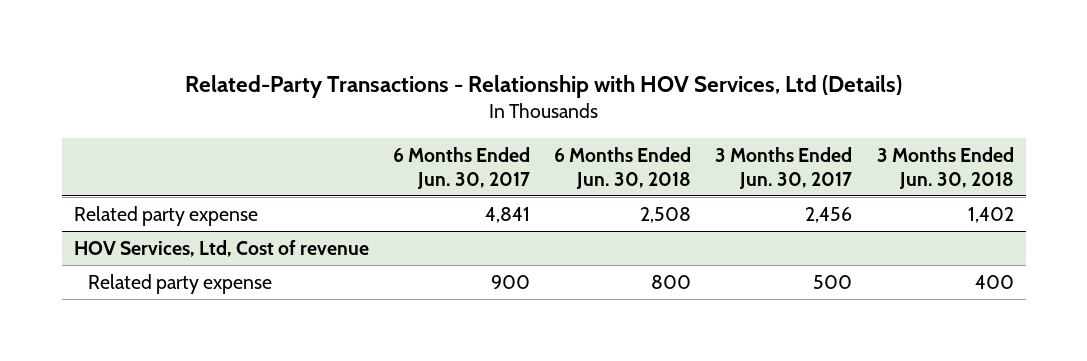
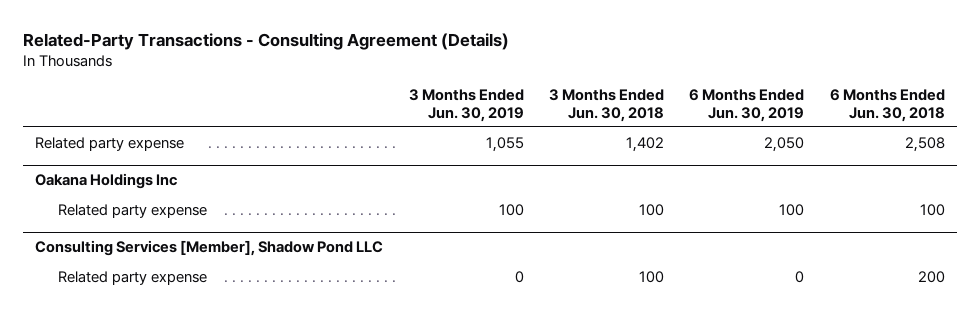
[184,75,902,99] Related-Party Transactions - Relationship with HOV Services, Ltd (Details) -> [22,32,509,50] Related-Party Transactions - Consulting Agreement (Details)
[392,146,530,189] 6 Months Ended Jun. 30, 2017 -> none
[715,146,853,189] 3 Months Ended Jun. 30, 2017 -> none
none -> [408,88,524,122] 3 Months Ended Jun. 30, 2019
none -> [689,88,805,122] 6 Months Ended Jun. 30, 2019
[73,239,369,257] HOV Services, Ltd, Cost of revenue -> none
none -> [35,173,178,190] Oakana Holdings Inc
[651,274,692,289] 800 -> [919,203,945,216] 100
[974,274,1014,289] 400 -> [638,203,664,216] 100
none -> [35,240,384,257] Consulting Services [Member], Shadow Pond LLC
none -> [58,270,208,285] Related party expense

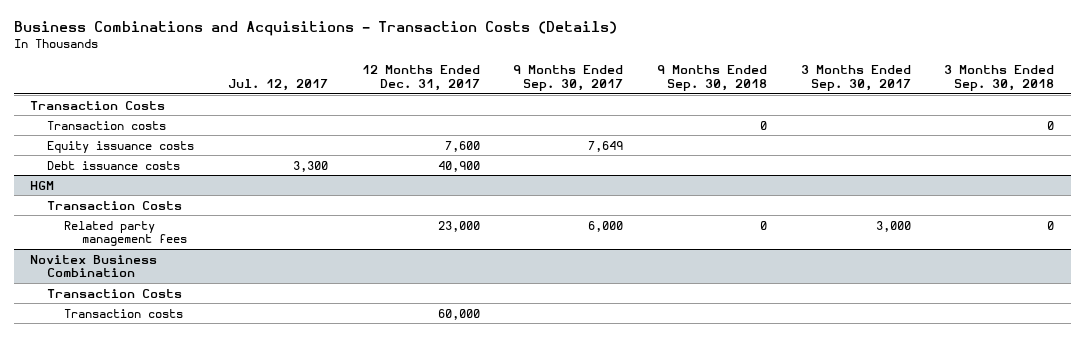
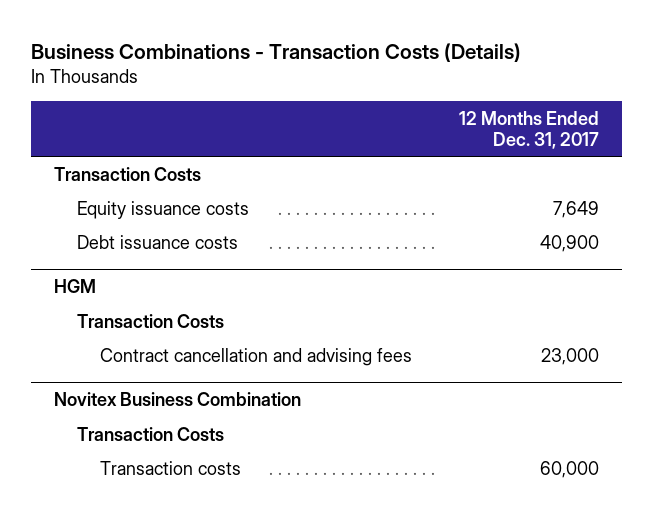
[13,20,617,36] Business Combinations and Acquisitions - Transaction Costs (Details) -> [31,43,522,63] Business Combinations - Transaction Costs (Details)
[228,79,329,92] Jul. 12, 2017 -> none
[513,65,624,92] 9 Months Ended Sep. 30, 2017 -> none
[657,65,768,92] 9 Months Ended Sep. 30, 2018 -> none
[800,65,911,92] 3 Months Ended Sep. 30, 2017 -> none
[944,65,1055,92] 3 Months Ended Sep. 30, 2018 -> none
[47,120,167,130] Transaction costs -> none
[444,140,480,152] 7,600 -> [552,200,599,218] 7,649
[64,220,187,247] Related party management fees -> none
none -> [100,347,413,366] Contract cancellation and advising fees

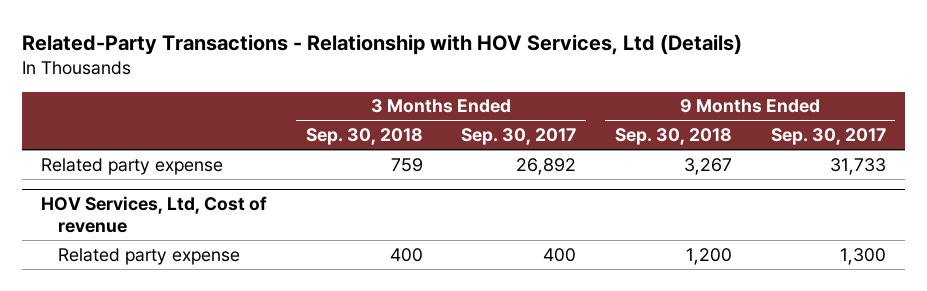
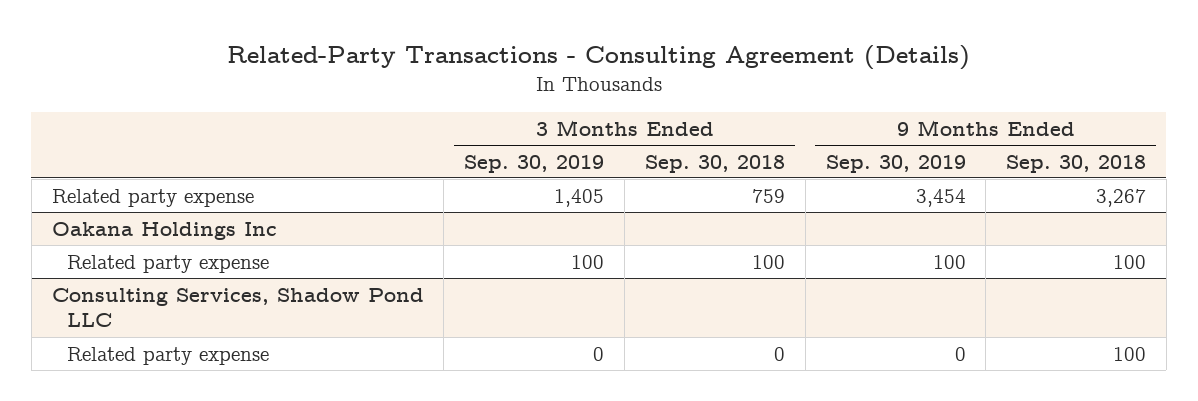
[21,33,742,55] Related-Party Transactions - Relationship with HOV Services, Ltd (Details) -> [226,45,970,71] Related-Party Transactions - Consulting Agreement (Details)
[461,128,577,146] Sep. 30, 2017 -> none
[770,128,886,146] Sep. 30, 2017 -> none
none -> [464,154,605,173] Sep. 30, 2019
none -> [825,154,966,173] Sep. 30, 2019
[41,196,268,233] HOV Services, Ltd, Cost of revenue -> none
none -> [51,221,277,240] Oakana Holdings Inc
[389,247,423,262] 400 -> [751,254,785,269] 100
[685,247,732,265] 1,200 -> [1113,254,1147,269] 100
none -> [51,287,424,328] Consulting Services, Shadow Pond LLC
none -> [66,346,269,365] Related party expense

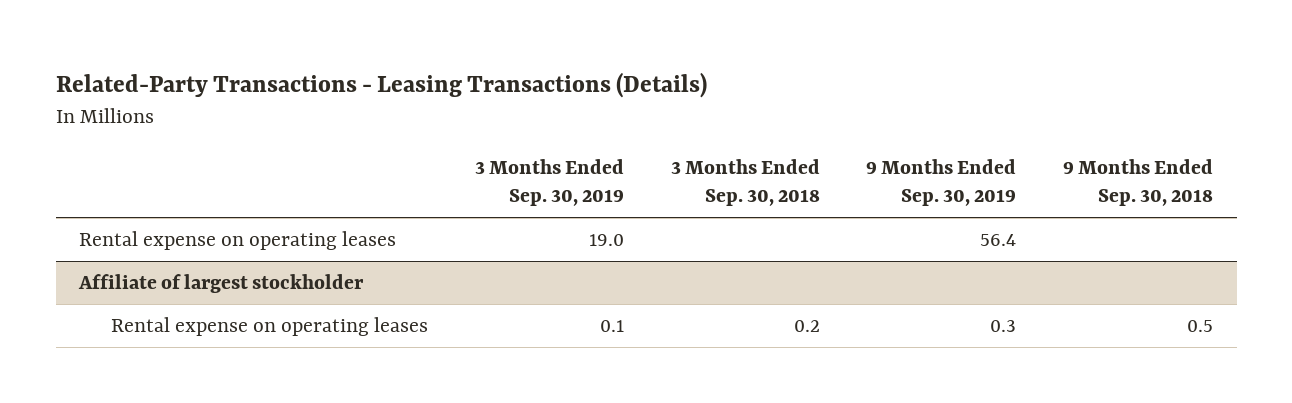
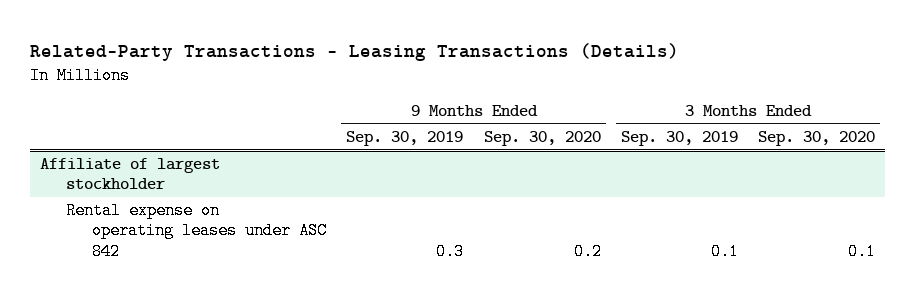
[670,159,820,207] 3 Months Ended Sep. 30, 2018 -> none
[1063,159,1214,207] 9 Months Ended Sep. 30, 2018 -> none
none -> [483,130,601,146] Sep. 30, 2020
none -> [758,130,876,146] Sep. 30, 2020
[78,231,396,251] Rental expense on operating leases -> none
[111,317,429,337] Rental expense on operating leases -> [66,202,328,260] Rental expense on operating leases under ASC 842

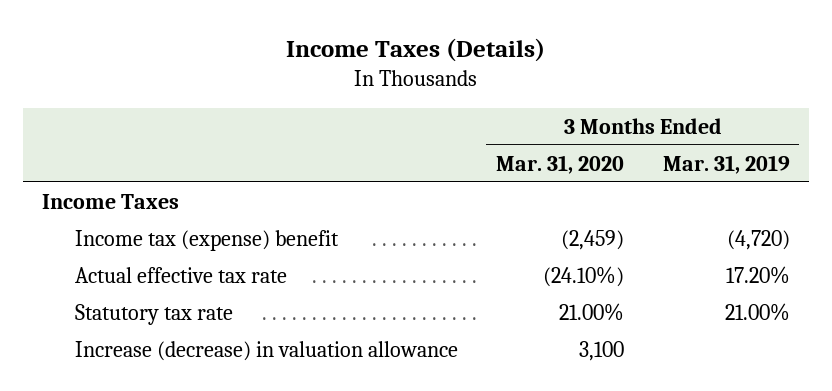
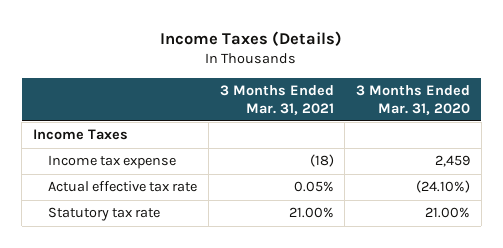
[662,154,790,174] Mar. 31, 2019 -> none
none -> [219,85,334,115] 3 Months Ended Mar. 31, 2021
[74,229,339,251] Income tax (expense) benefit -> [48,155,177,170] Income tax expense
[561,229,625,250] (2,459) -> [435,155,471,168] 2,459
[74,340,458,361] Increase (decrease) in valuation allowance -> none

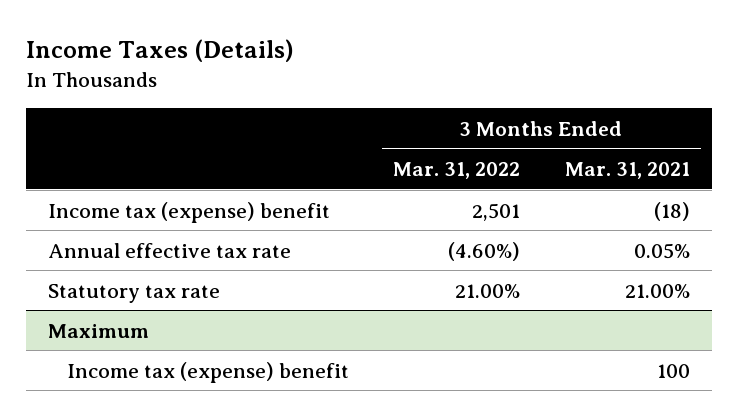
[356,85,471,115] 3 Months Ended Mar. 31, 2020 -> none
none -> [393,162,521,180] Mar. 31, 2022
[32,129,128,141] Income Taxes -> none
[48,155,177,170] Income tax expense -> [47,201,330,223] Income tax (expense) benefit
[48,181,198,193] Actual effective tax rate -> [47,242,291,258] Annual effective tax rate
none -> [47,323,149,338] Maximum
none -> [67,361,350,383] Income tax (expense) benefit

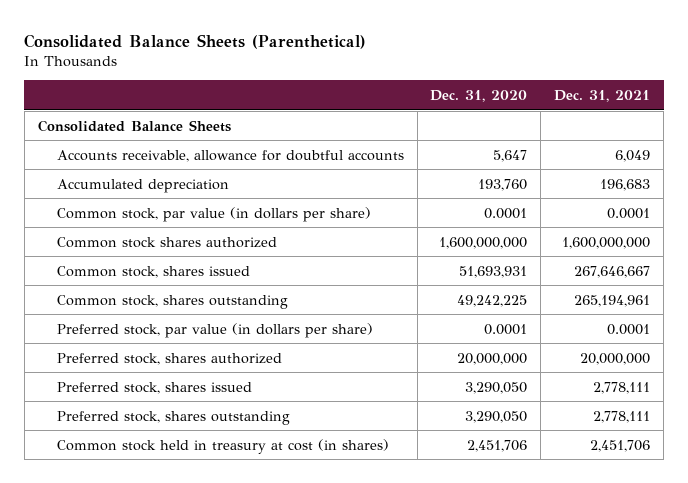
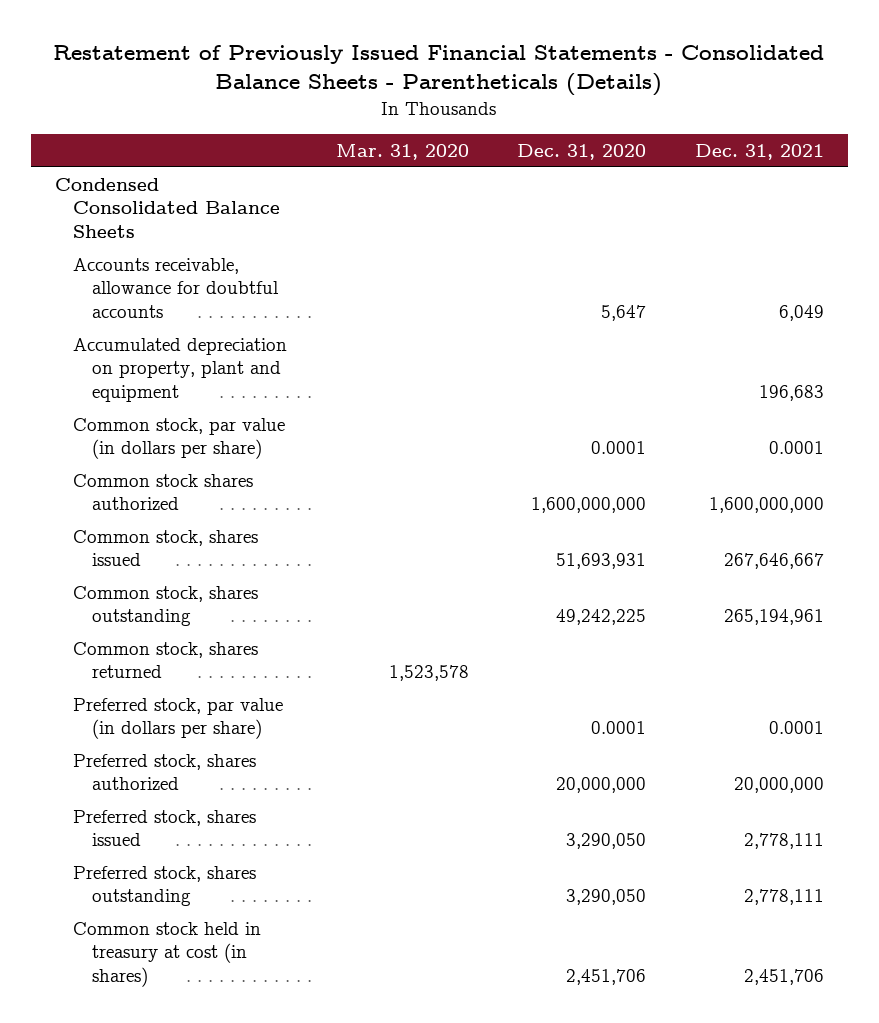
[24,33,367,49] Consolidated Balance Sheets (Parenthetical) -> [53,44,825,97] Restatement of Previously Issued Financial Statements - Consolidated Balance Sheets - Parentheticals (Details)
none -> [335,143,469,160] Mar. 31, 2020
[37,119,231,132] Consolidated Balance Sheets -> [54,177,281,238] Condensed Consolidated Balance Sheets
[56,178,229,193] Accumulated depreciation -> none
none -> [73,337,288,402] Accumulated depreciation on property, plant and equipment
none -> [73,641,259,679] Common stock, shares returned

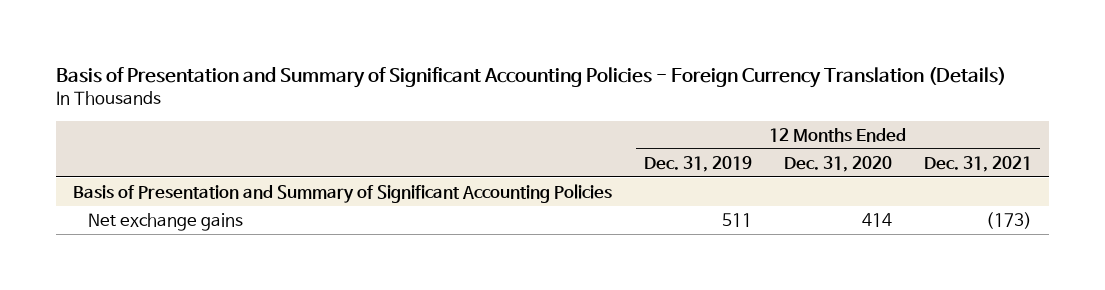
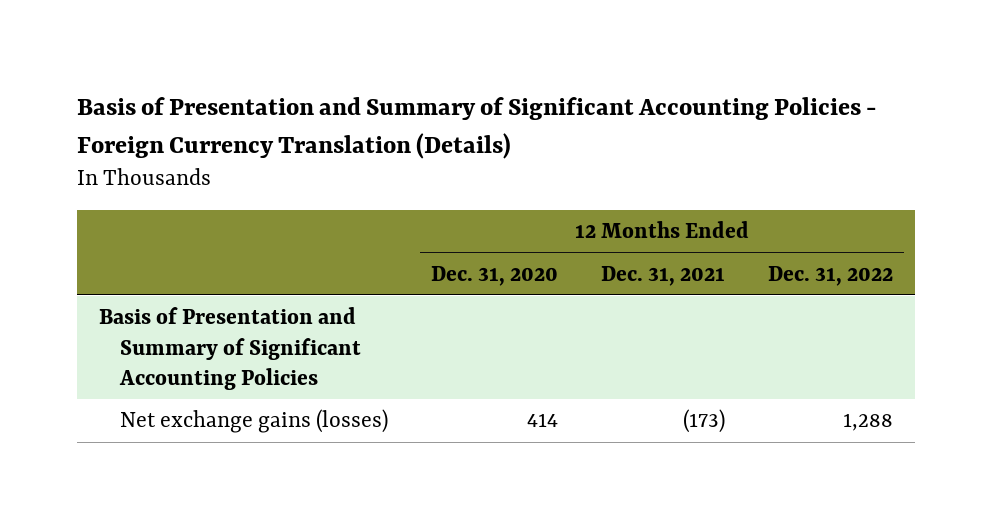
[643,155,752,172] Dec. 31, 2019 -> none
none -> [768,265,894,286] Dec. 31, 2022
[88,212,244,231] Net exchange gains -> [119,409,388,434] Net exchange gains (losses)

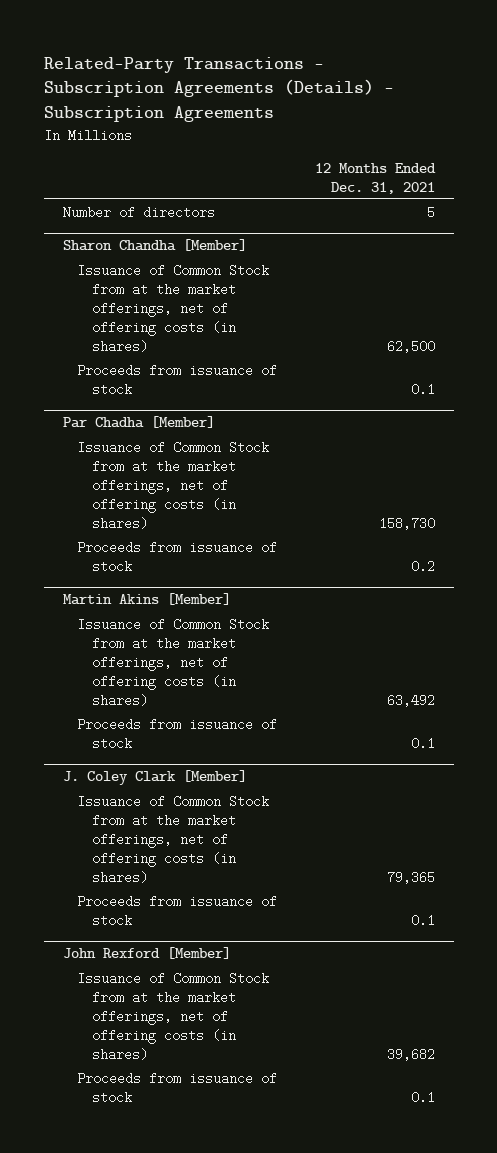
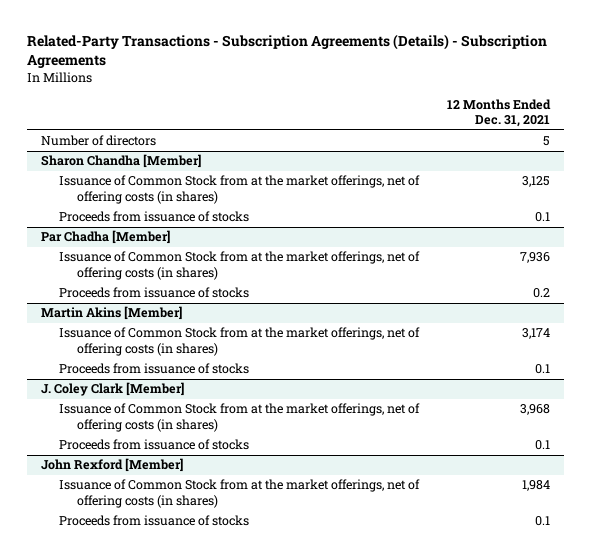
[386,339,435,353] 62,500 -> [521,176,550,188] 3,125
[77,363,278,396] Proceeds from issuance of stock -> [58,211,249,223] Proceeds from issuance of stocks
[378,516,435,530] 158,730 -> [519,252,550,264] 7,936
[77,540,278,573] Proceeds from issuance of stock -> [58,287,249,299] Proceeds from issuance of stocks
[386,693,435,707] 63,492 -> [521,328,550,340] 3,174
[77,717,278,750] Proceeds from issuance of stock -> [58,363,249,375] Proceeds from issuance of stocks
[386,870,435,884] 79,365 -> [519,404,550,416] 3,968
[77,894,278,927] Proceeds from issuance of stock -> [58,439,249,451] Proceeds from issuance of stocks
[386,1047,435,1061] 39,682 -> [521,480,550,492] 1,984
[77,1071,278,1104] Proceeds from issuance of stock -> [58,515,249,527] Proceeds from issuance of stocks

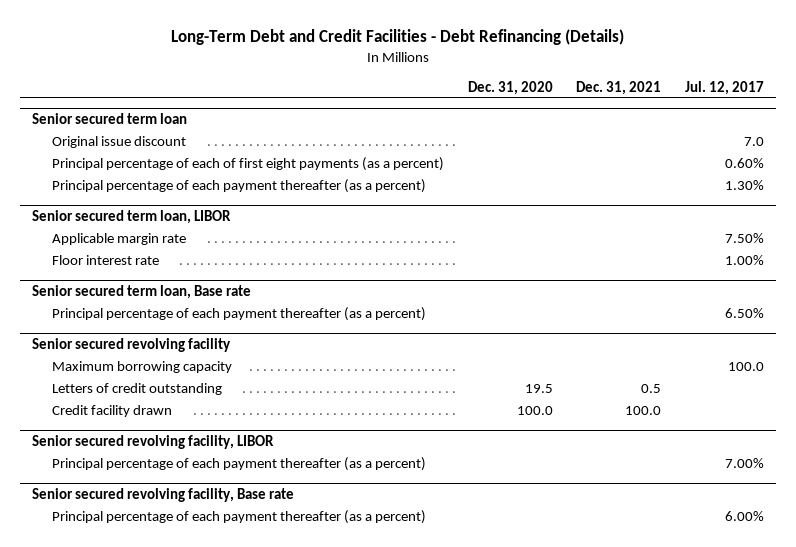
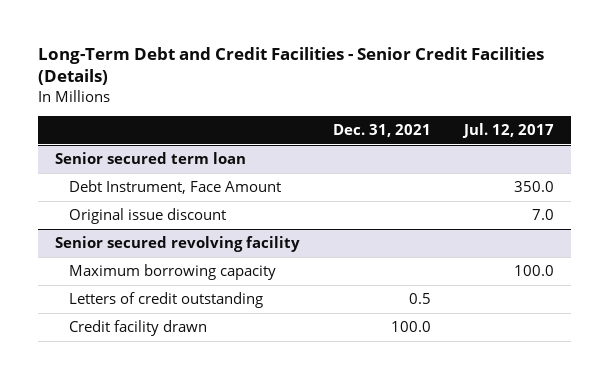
[170,29,624,46] Long-Term Debt and Credit Facilities - Debt Refinancing (Details) -> [37,47,544,86] Long-Term Debt and Credit Facilities - Senior Credit Facilities (Details)
[467,80,553,95] Dec. 31, 2020 -> none
none -> [68,179,281,194] Debt Instrument, Face Amount
[52,156,445,171] Principal percentage of each of first eight payments (as a percent) -> none
[52,178,427,193] Principal percentage of each payment thereafter (as a percent) -> none
[31,209,231,224] Senior secured term loan, LIBOR -> none
[52,232,187,245] Applicable margin rate -> none
[52,254,160,265] Floor interest rate -> none
[31,284,251,299] Senior secured term loan, Base rate -> none
[52,306,427,321] Principal percentage of each payment thereafter (as a percent) -> none
[31,434,274,449] Senior secured revolving facility, LIBOR -> none
[52,456,427,471] Principal percentage of each payment thereafter (as a percent) -> none
[31,487,294,502] Senior secured revolving facility, Base rate -> none
[52,509,427,524] Principal percentage of each payment thereafter (as a percent) -> none

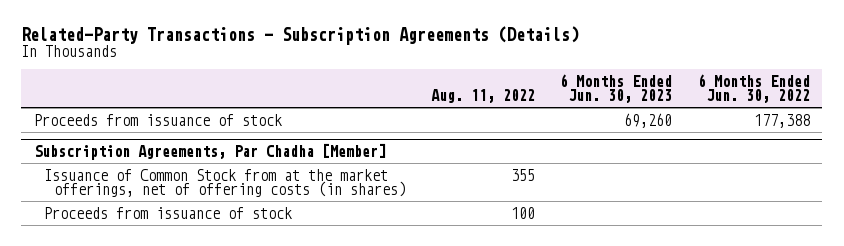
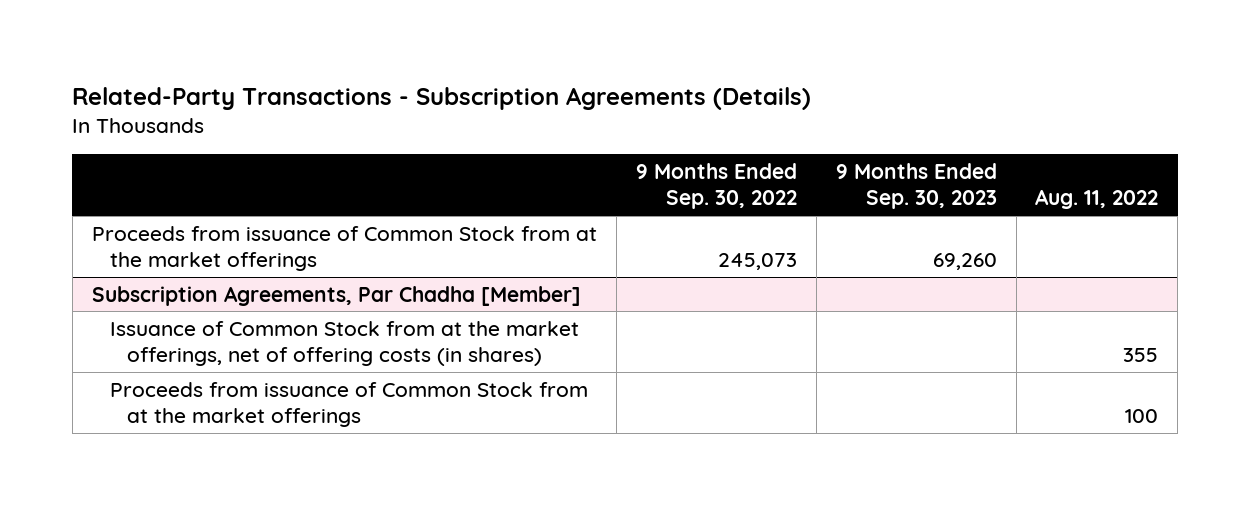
[560,73,673,104] 6 Months Ended Jun. 30, 2023 -> none
[697,73,810,104] 6 Months Ended Jun. 30, 2022 -> none
none -> [635,162,797,210] 9 Months Ended Sep. 30, 2022
none -> [835,162,997,210] 9 Months Ended Sep. 30, 2023
[34,113,283,126] Proceeds from issuance of stock -> [91,225,597,272] Proceeds from issuance of Common Stock from at the market offerings
[43,206,292,219] Proceeds from issuance of stock -> [109,381,588,428] Proceeds from issuance of Common Stock from at the market offerings

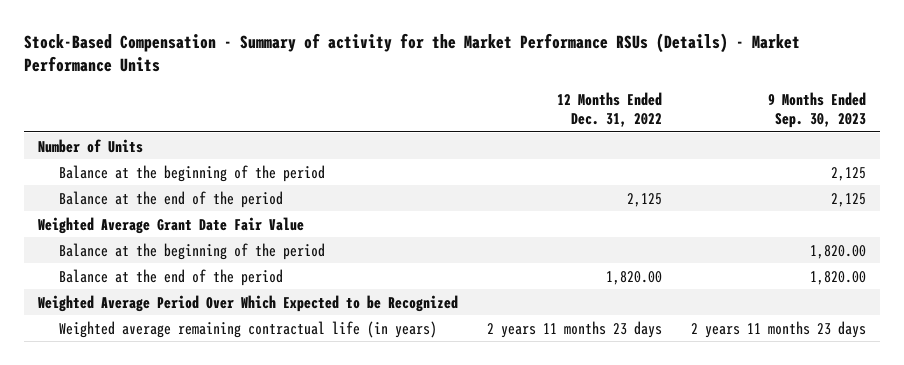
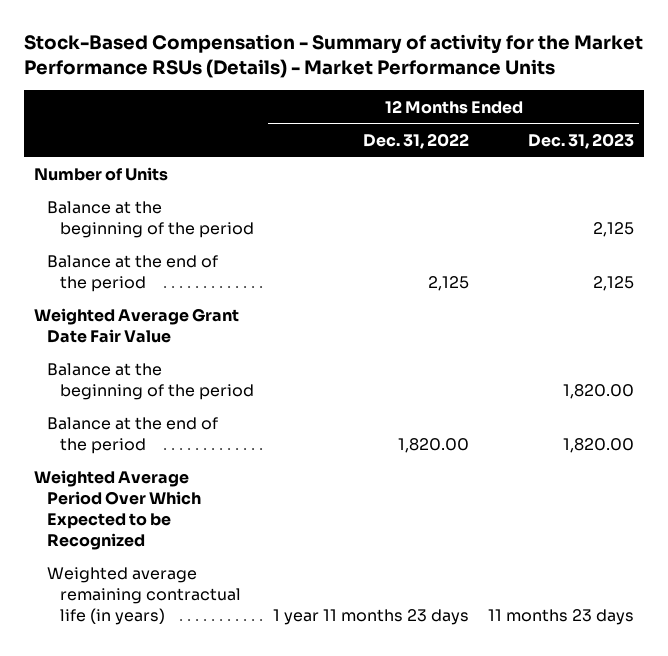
[767,92,866,128] 9 Months Ended Sep. 30, 2023 -> none
none -> [528,132,635,149] Dec. 31, 2023
[486,320,662,338] 2 years 11 months 23 days -> [273,609,470,626] 1 year 11 months 23 days

